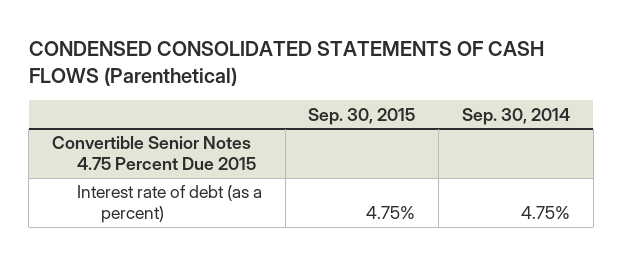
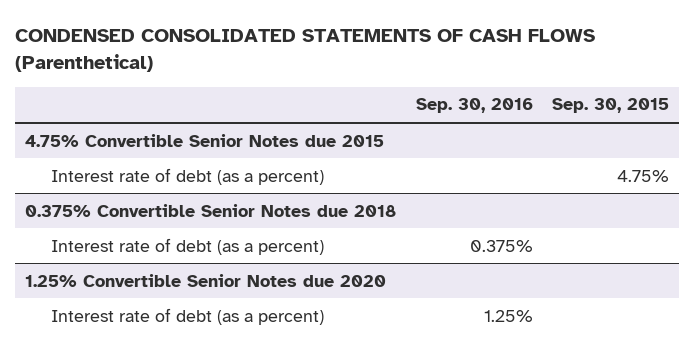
[462,107,571,125] Sep. 30, 2014 -> none
none -> [415,98,533,114] Sep. 30, 2016
[52,136,256,170] Convertible Senior Notes 4.75 Percent Due 2015 -> [24,133,384,147] 4.75% Convertible Senior Notes due 2015
none -> [24,203,396,217] 0.375% Convertible Senior Notes due 2018
none -> [51,237,325,255] Interest rate of debt (as a percent)
none -> [24,273,386,287] 1.25% Convertible Senior Notes due 2020
none -> [51,307,325,325] Interest rate of debt (as a percent)

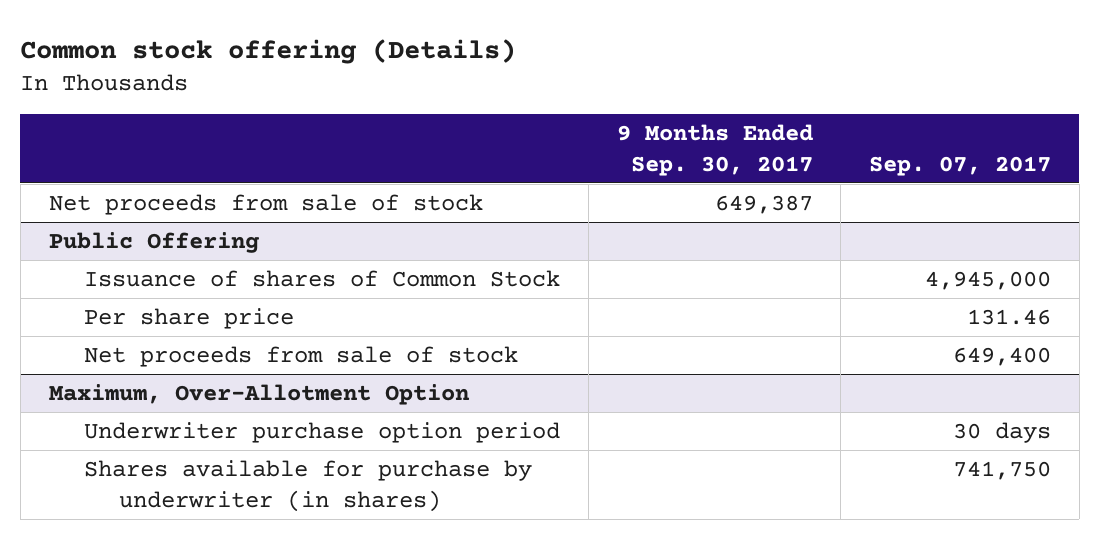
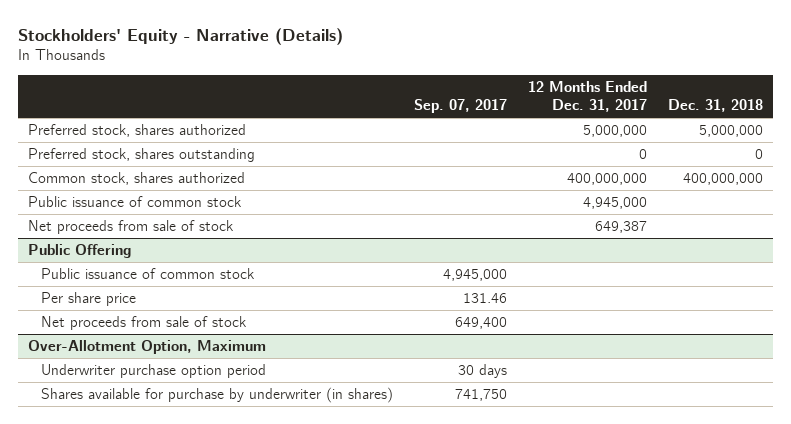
[20,38,517,64] Common stock offering (Details) -> [17,27,343,45] Stockholders' Equity - Narrative (Details)
[616,123,813,176] 9 Months Ended Sep. 30, 2017 -> none
none -> [528,80,648,113] 12 Months Ended Dec. 31, 2017
none -> [667,99,763,113] Dec. 31, 2018
none -> [28,123,247,137] Preferred stock, shares authorized
none -> [28,147,256,162] Preferred stock, shares outstanding
none -> [28,171,246,185] Common stock, shares authorized
none -> [28,195,243,207] Public issuance of common stock
[83,269,560,287] Issuance of shares of Common Stock -> [41,267,256,279] Public issuance of common stock
[48,383,470,405] Maximum, Over-Allotment Option -> [28,339,267,354] Over-Allotment Option, Maximum

